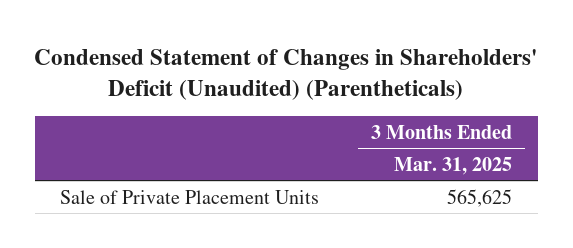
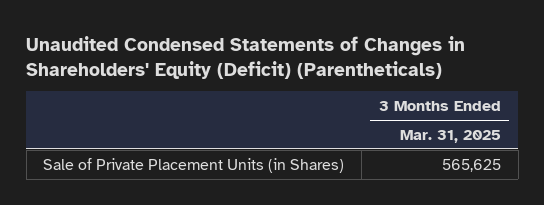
[34,49,538,101] Condensed Statement of Changes in Shareholders' Deficit (Unaudited) (Parentheticals) -> [26,35,466,79] Unaudited Condensed Statements of Changes in Shareholders' Equity (Deficit) (Parentheticals)
[60,189,320,204] Sale of Private Placement Units -> [43,157,345,173] Sale of Private Placement Units (in Shares)

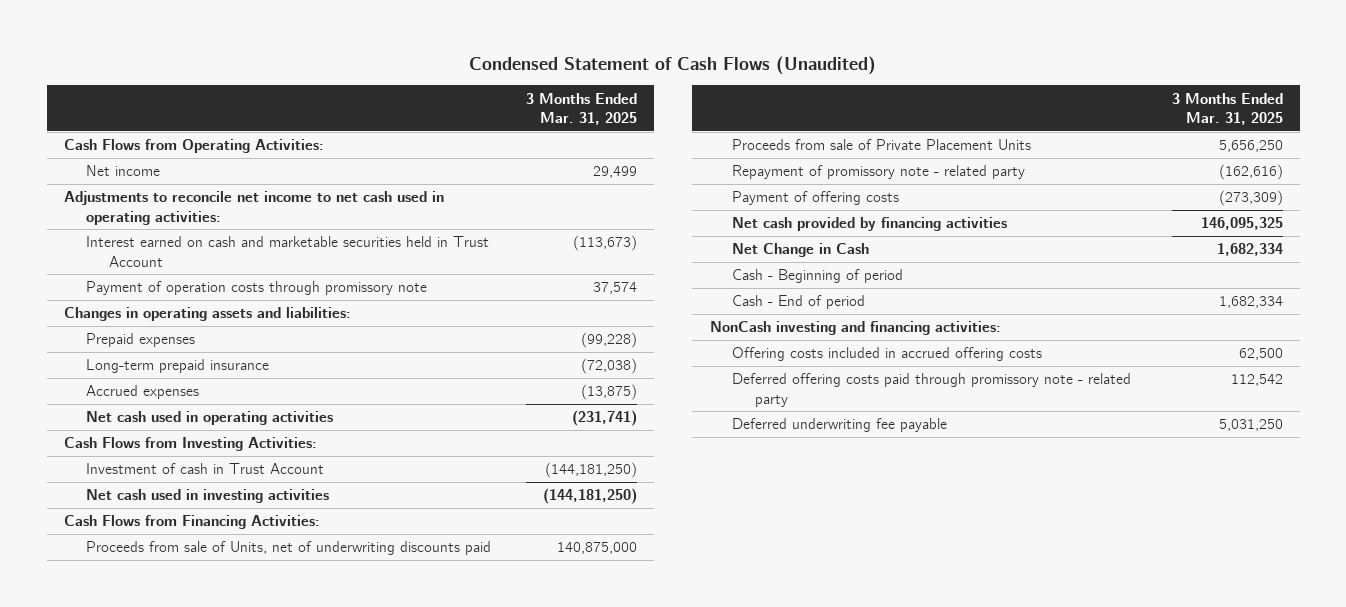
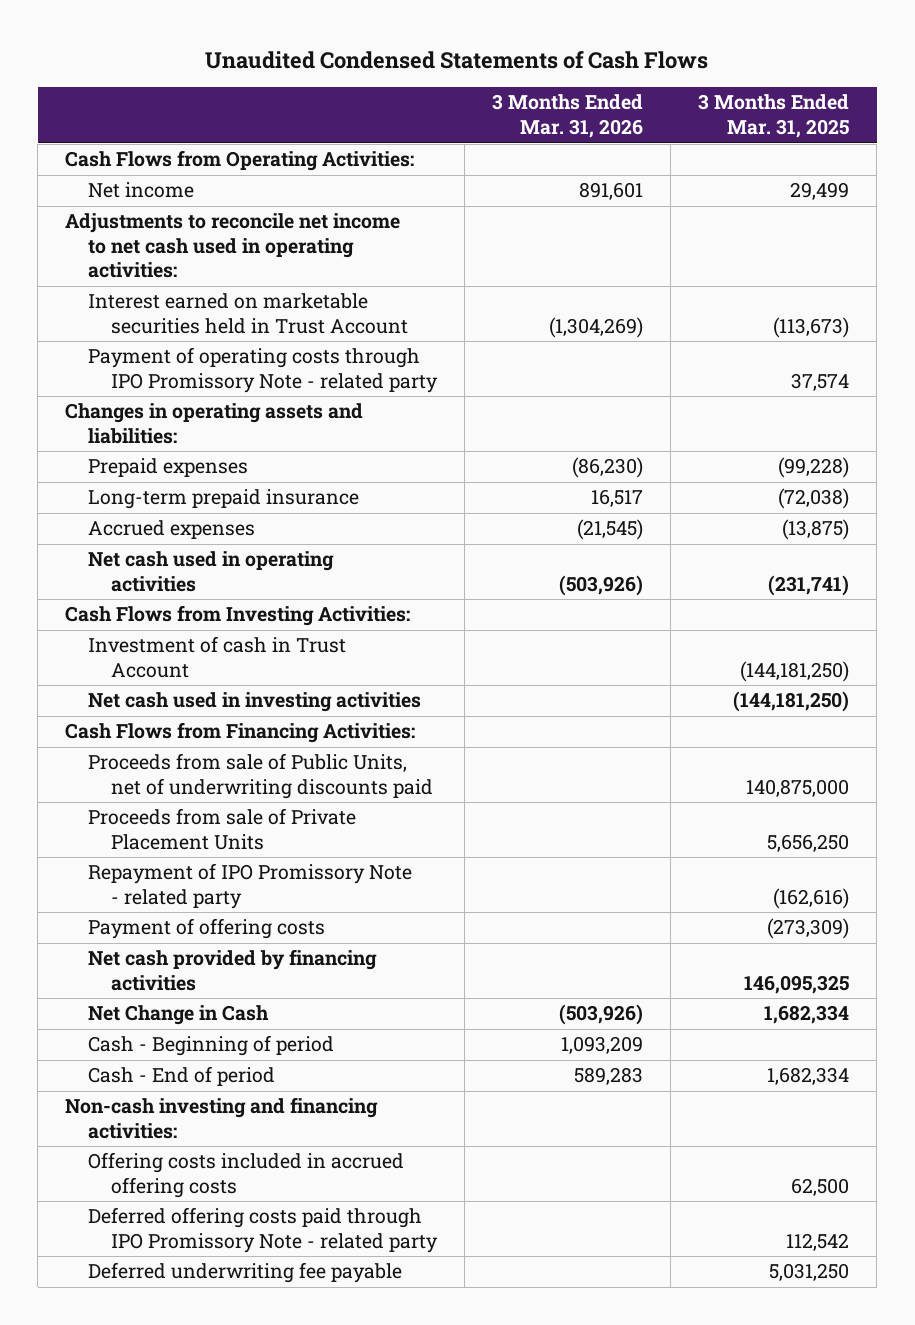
[469,56,877,76] Condensed Statement of Cash Flows (Unaudited) -> [205,50,709,69] Unaudited Condensed Statements of Cash Flows
none -> [492,94,644,138] 3 Months Ended Mar. 31, 2026
[86,236,490,267] Interest earned on cash and marketable securities held in Trust Account -> [88,293,409,334] Interest earned on marketable securities held in Trust Account
[86,281,428,296] Payment of operation costs through promissory note -> [88,347,439,393] Payment of operating costs through IPO Promissory Note - related party
[86,541,492,556] Proceeds from sale of Units, net of underwriting discounts paid -> [88,753,434,799] Proceeds from sale of Public Units, net of underwriting discounts paid
[732,165,1026,180] Repayment of promissory note - related party -> [88,863,413,909] Repayment of IPO Promissory Note - related party
[709,321,1001,336] NonCash investing and financing activities: -> [65,1097,379,1139] Non-cash investing and financing activities:
[732,373,1132,407] Deferred offering costs paid through promissory note - related party -> [88,1207,439,1253] Deferred offering costs paid through IPO Promissory Note - related party

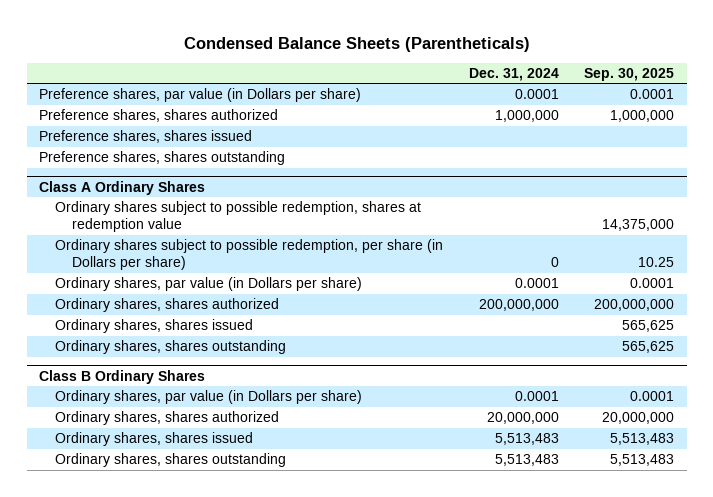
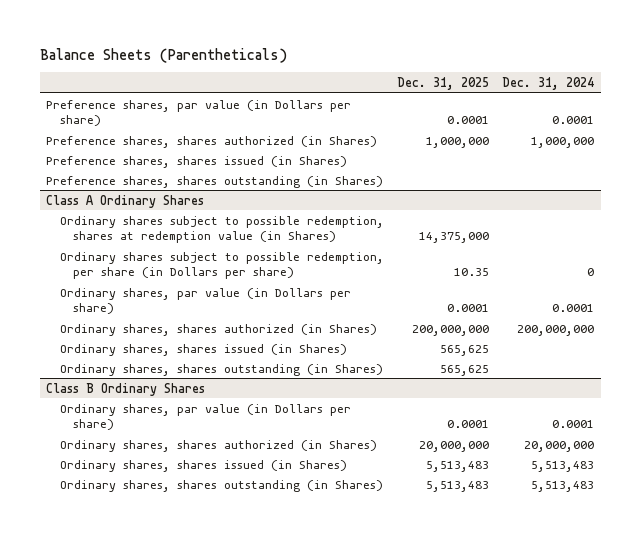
[183,36,530,52] Condensed Balance Sheets (Parentheticals) -> [39,47,287,63] Balance Sheets (Parentheticals)
[584,67,675,81] Sep. 30, 2025 -> none
none -> [396,76,489,90] Dec. 31, 2025
[39,109,279,123] Preference shares, shares authorized -> [46,135,378,148] Preference shares, shares authorized (in Shares)
[39,130,253,144] Preference shares, shares issued -> [46,155,348,168] Preference shares, shares issued (in Shares)
[39,151,286,166] Preference shares, shares outstanding -> [46,175,384,188] Preference shares, shares outstanding (in Shares)
[55,201,422,233] Ordinary shares subject to possible redemption, shares at redemption value -> [59,215,384,243] Ordinary shares subject to possible redemption, shares at redemption value (in Shares)
[55,298,280,313] Ordinary shares, shares authorized -> [59,323,377,336] Ordinary shares, shares authorized (in Shares)
[55,319,254,334] Ordinary shares, shares issued -> [59,343,347,356] Ordinary shares, shares issued (in Shares)
[55,340,287,355] Ordinary shares, shares outstanding -> [59,363,383,376] Ordinary shares, shares outstanding (in Shares)
[55,411,280,426] Ordinary shares, shares authorized -> [59,439,377,452] Ordinary shares, shares authorized (in Shares)
[55,432,254,447] Ordinary shares, shares issued -> [59,459,347,472] Ordinary shares, shares issued (in Shares)
[55,453,287,468] Ordinary shares, shares outstanding -> [59,479,383,492] Ordinary shares, shares outstanding (in Shares)

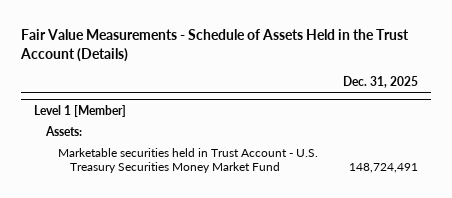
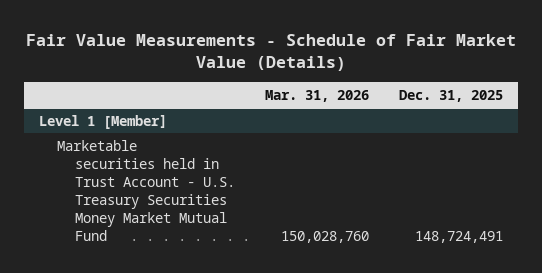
[20,29,410,62] Fair Value Measurements - Schedule of Assets Held in the Trust Account (Details) -> [25,33,516,71] Fair Value Measurements - Schedule of Fair Market Value (Details)
none -> [264,89,369,102] Mar. 31, 2026
[44,126,82,137] Assets: -> none
[57,148,318,173] Marketable securities held in Trust Account - U.S. Treasury Securities Money Market Fund -> [56,139,235,242] Marketable securities held in Trust Account - U.S. Treasury Securities Money Market Mutual Fund

